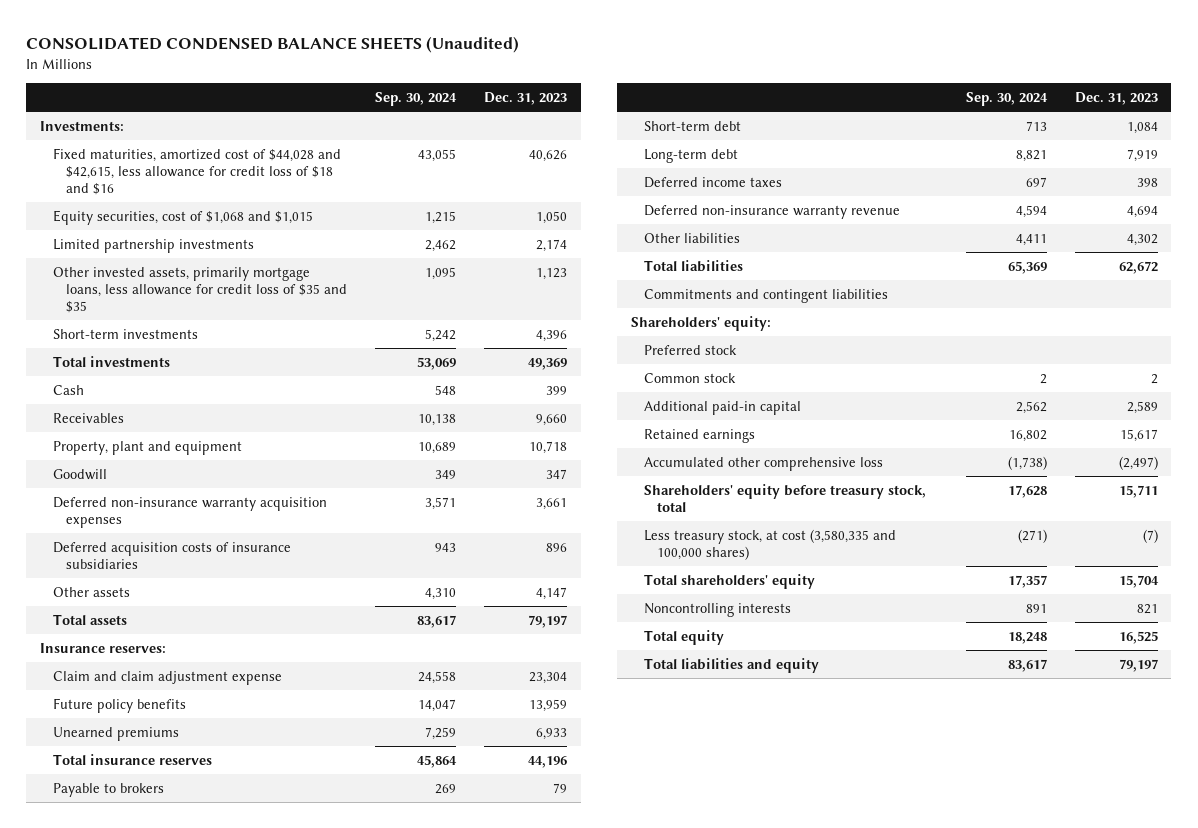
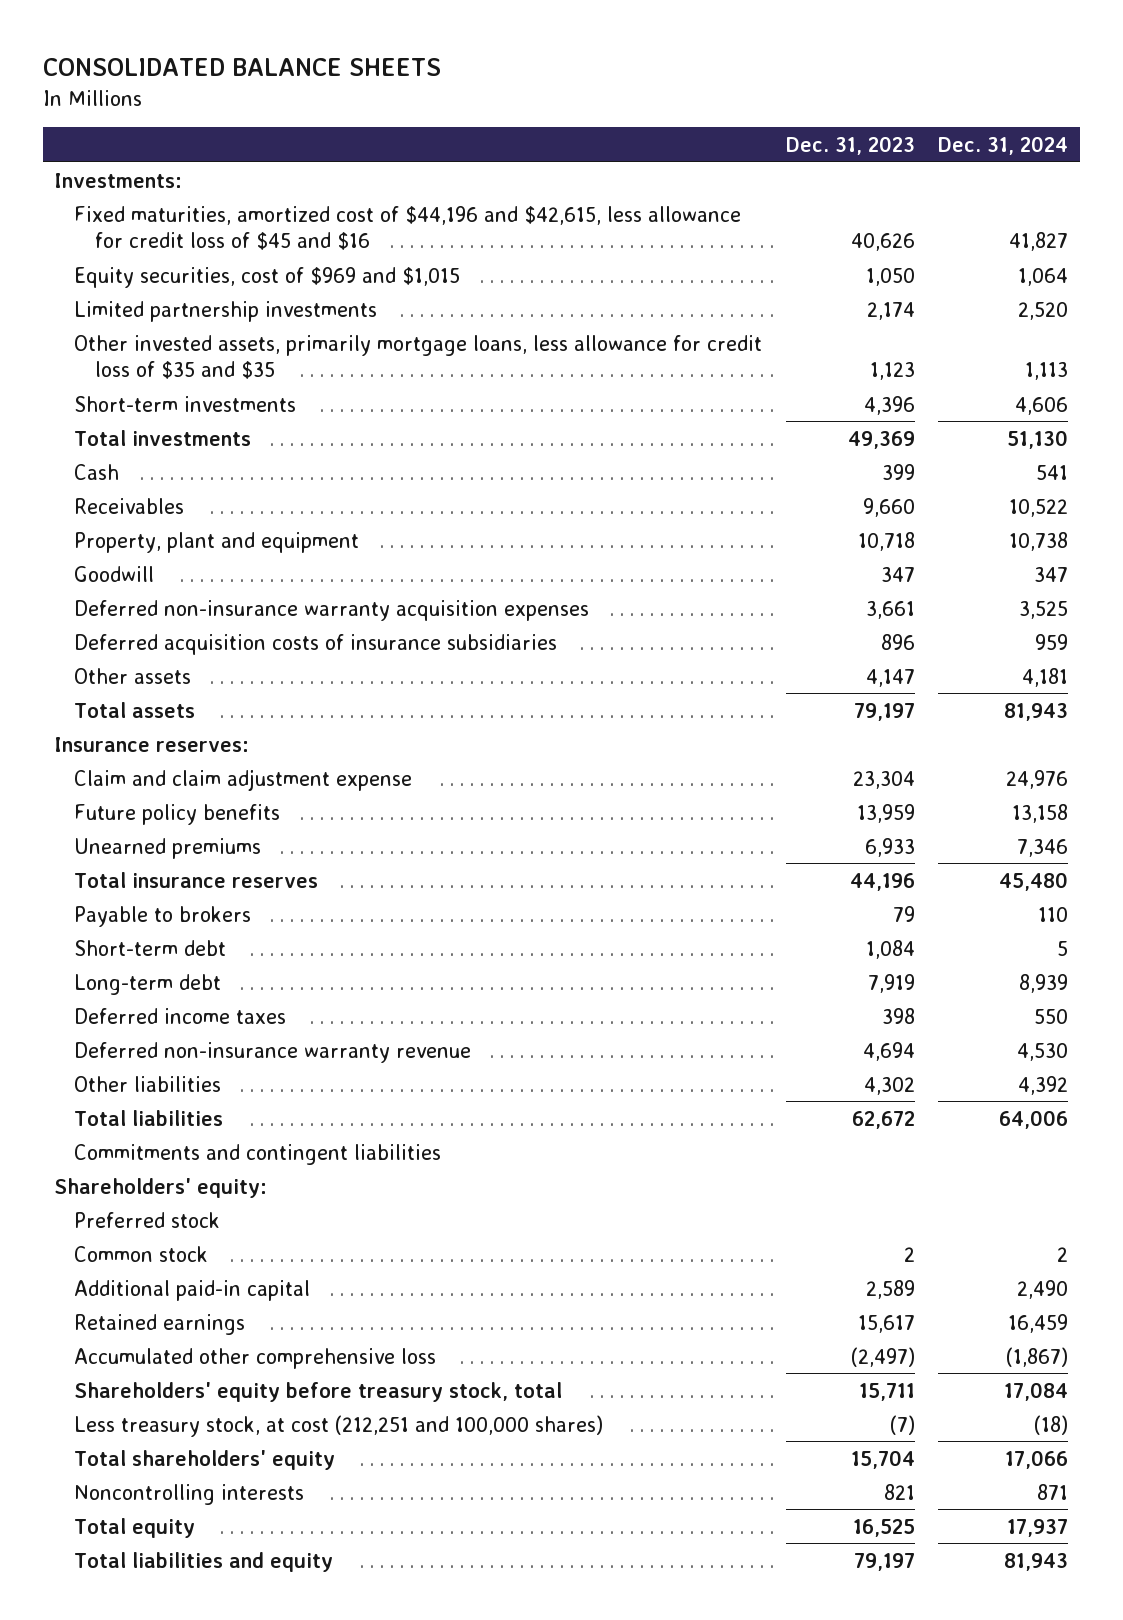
[26,36,520,54] CONSOLIDATED CONDENSED BALANCE SHEETS (Unaudited) -> [42,58,441,77] CONSOLIDATED BALANCE SHEETS
[375,92,458,107] Sep. 30, 2024 -> none
none -> [938,135,1069,155] Dec. 31, 2024
[53,147,342,196] Fixed maturities, amortized cost of $44,028 and $42,615, less allowance for credit loss of $18 and $16 -> [74,205,742,251] Fixed maturities, amortized cost of $44,196 and $42,615, less allowance for credit loss of $45 and $16
[53,209,314,225] Equity securities, cost of $1,068 and $1,015 -> [74,266,461,288] Equity securities, cost of $969 and $1,015
[644,528,897,560] Less treasury stock, at cost (3,580,335 and 100,000 shares) -> [74,1414,604,1437] Less treasury stock, at cost (212,251 and 100,000 shares)

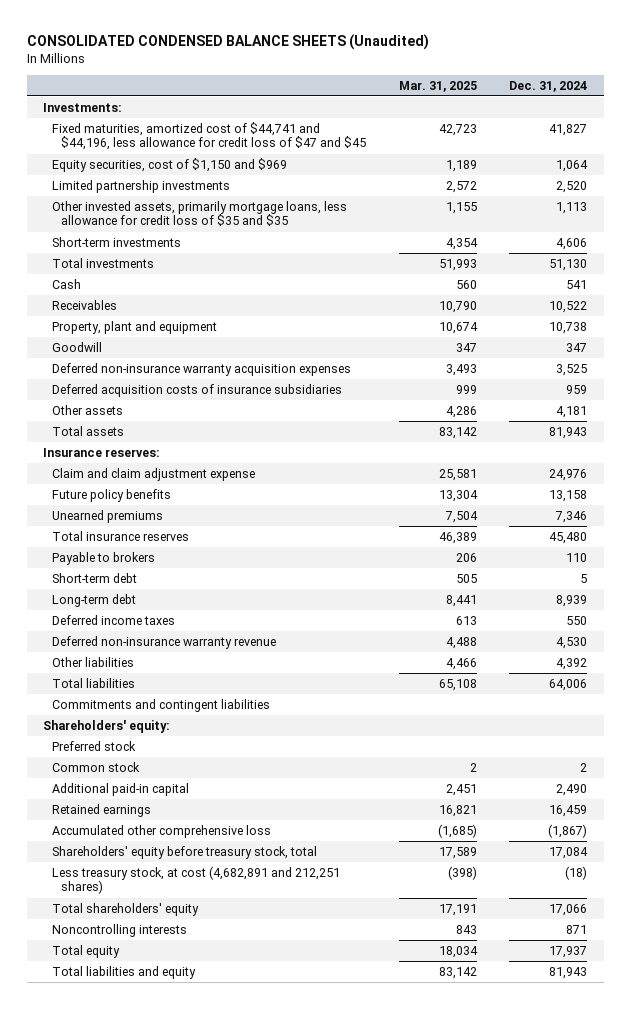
[42,58,441,77] CONSOLIDATED BALANCE SHEETS -> [26,34,429,51] CONSOLIDATED CONDENSED BALANCE SHEETS (Unaudited)
[785,135,915,155] Dec. 31, 2023 -> none
none -> [398,80,477,92] Mar. 31, 2025
[74,205,742,251] Fixed maturities, amortized cost of $44,196 and $42,615, less allowance for credit loss of $45 and $16 -> [52,121,366,151] Fixed maturities, amortized cost of $44,741 and $44,196, less allowance for credit loss of $47 and $45
[74,266,461,288] Equity securities, cost of $969 and $1,015 -> [52,157,288,172] Equity securities, cost of $1,150 and $969
[74,1414,604,1437] Less treasury stock, at cost (212,251 and 100,000 shares) -> [52,865,341,895] Less treasury stock, at cost (4,682,891 and 212,251 shares)

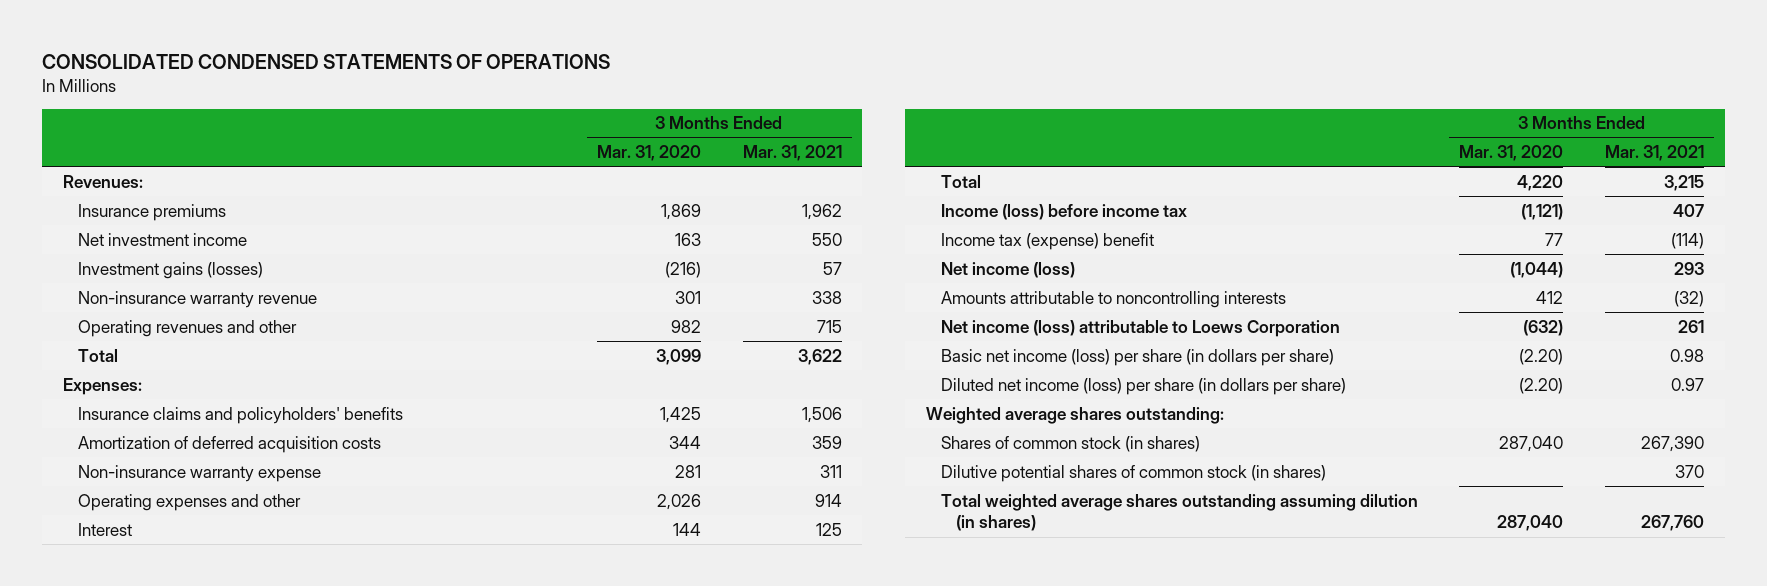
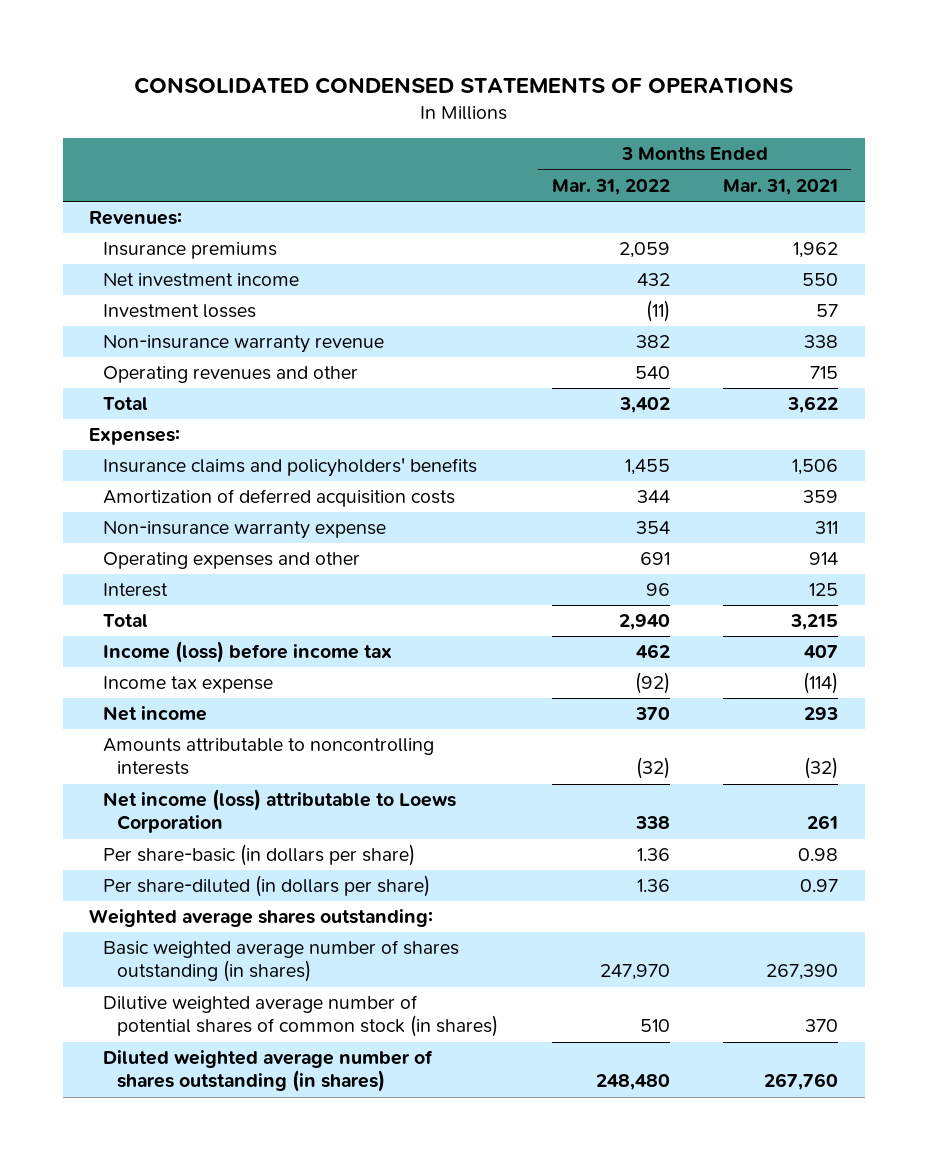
[596,145,701,162] Mar. 31, 2020 -> none
none -> [551,178,670,195] Mar. 31, 2022
[78,261,264,279] Investment gains (losses) -> [103,304,257,319] Investment losses
[940,232,1154,250] Income tax (expense) benefit -> [103,676,274,694] Income tax expense
[940,261,1075,278] Net income (loss) -> [103,706,208,722] Net income
[940,348,1334,366] Basic net income (loss) per share (in dollars per share) -> [103,844,416,867] Per share-basic (in dollars per share)
[940,377,1346,395] Diluted net income (loss) per share (in dollars per share) -> [103,875,431,898] Per share-diluted (in dollars per share)
[940,435,1200,452] Shares of common stock (in shares) -> [103,940,460,983] Basic weighted average number of shares outstanding (in shares)
[940,464,1326,482] Dilutive potential shares of common stock (in shares) -> [103,995,499,1038] Dilutive weighted average number of potential shares of common stock (in shares)
[940,493,1418,532] Total weighted average shares outstanding assuming dilution (in shares) -> [103,1050,434,1093] Diluted weighted average number of shares outstanding (in shares)

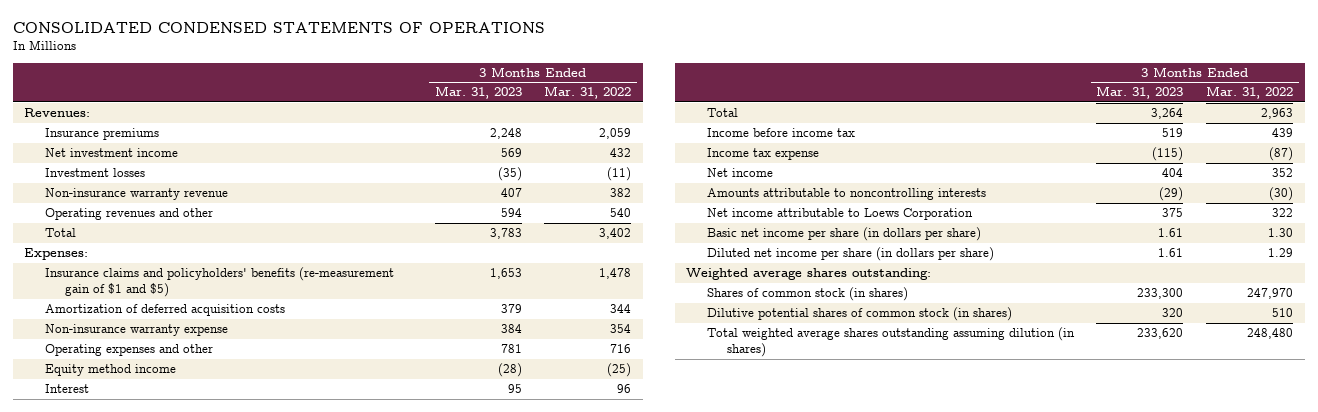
[722,178,838,195] Mar. 31, 2021 -> none
none -> [434,86,522,100] Mar. 31, 2023
[103,458,478,478] Insurance claims and policyholders' benefits -> [44,267,394,298] Insurance claims and policyholders' benefits (re-measurement gain of $1 and $5)
[624,459,670,476] 1,455 -> [599,268,632,280] 1,478
[639,552,670,566] 691 -> [610,344,632,354] 716
none -> [44,364,176,377] Equity method income
[618,614,670,631] 2,940 -> [1261,108,1294,120] 2,963
[103,641,393,664] Income (loss) before income tax -> [706,128,855,138] Income before income tax
[635,644,670,659] 462 -> [1272,128,1294,138] 439
[634,672,670,695] (92) -> [1269,147,1294,162] (87)
[634,707,670,721] 370 -> [1272,168,1294,178] 352
[635,757,670,780] (32) -> [1269,187,1294,202] (30)
[103,789,457,834] Net income (loss) attributable to Loews Corporation -> [706,208,973,221] Net income attributable to Loews Corporation
[634,816,670,830] 338 -> [1272,208,1294,218] 322
[103,844,416,867] Per share-basic (in dollars per share) -> [706,227,981,242] Basic net income per share (in dollars per share)
[636,848,670,862] 1.36 -> [1268,228,1294,238] 1.30
[103,875,431,898] Per share-diluted (in dollars per share) -> [706,247,994,262] Diluted net income per share (in dollars per share)
[636,879,670,893] 1.36 -> [1268,248,1294,258] 1.29
[103,940,460,983] Basic weighted average number of shares outstanding (in shares) -> [706,287,908,302] Shares of common stock (in shares)
[103,995,499,1038] Dilutive weighted average number of potential shares of common stock (in shares) -> [706,307,1012,322] Dilutive potential shares of common stock (in shares)
[103,1050,434,1093] Diluted weighted average number of shares outstanding (in shares) -> [706,327,1075,358] Total weighted average shares outstanding assuming dilution (in shares)

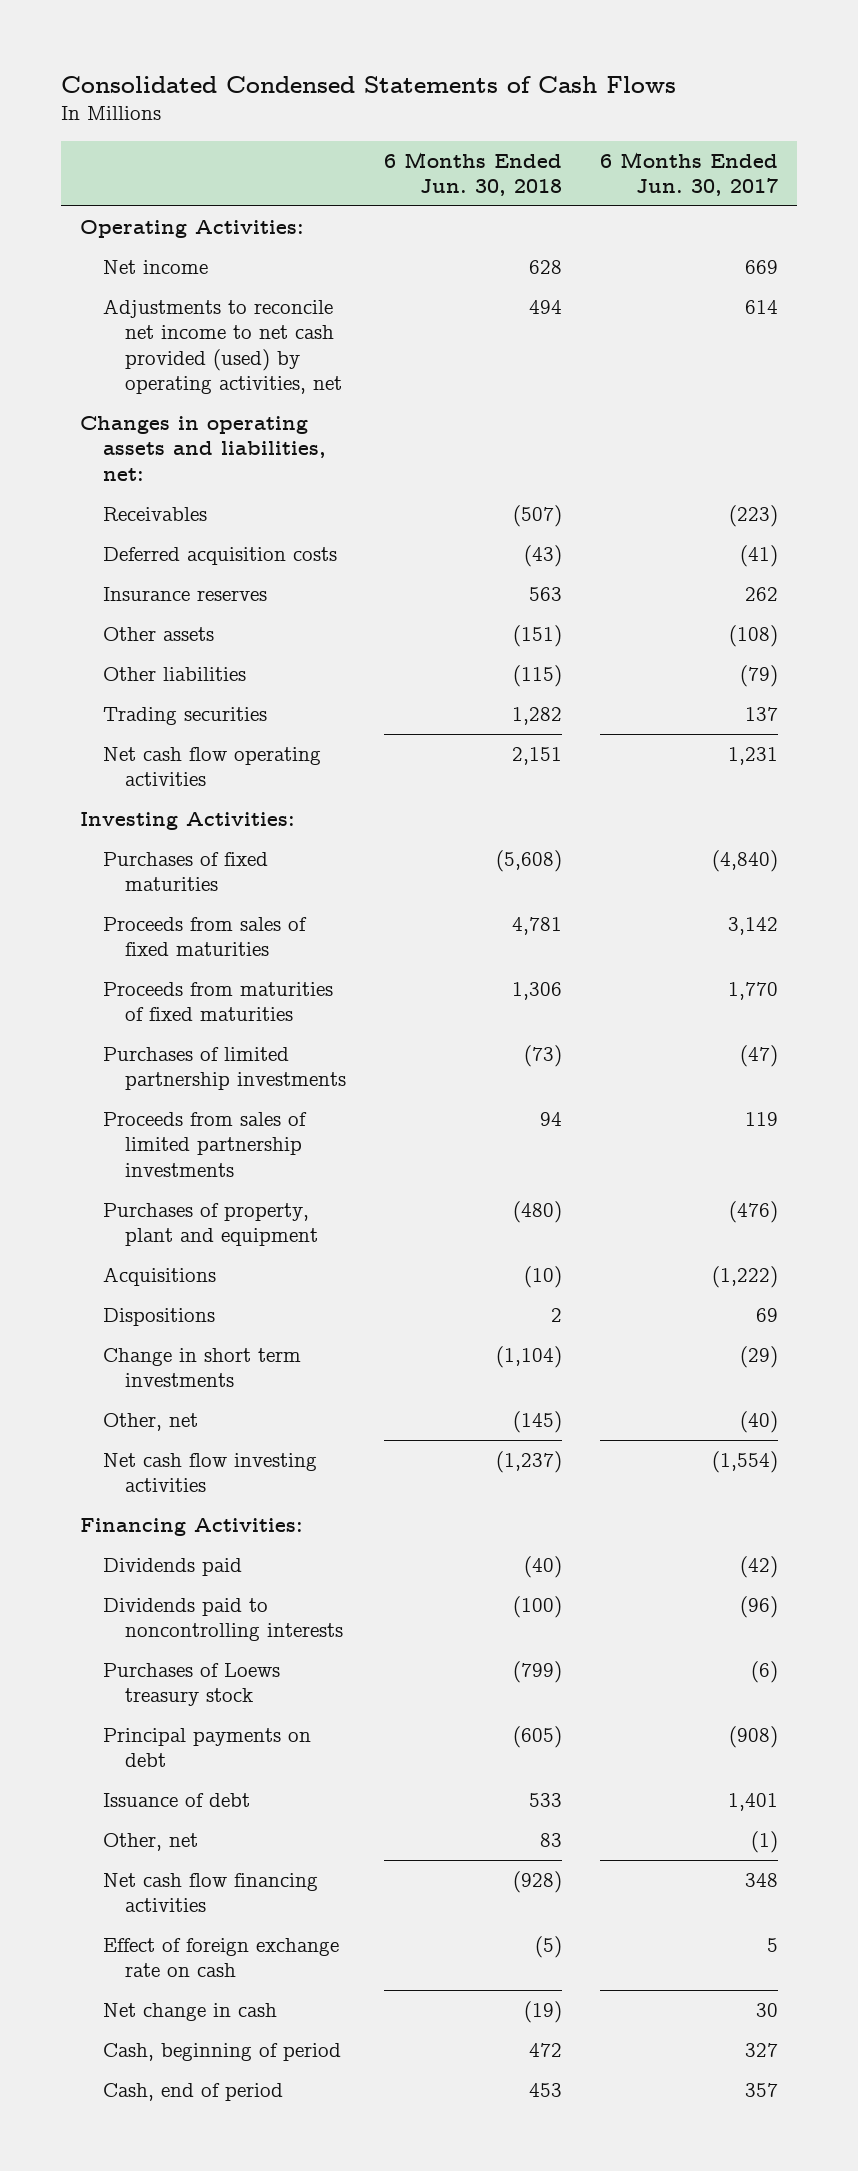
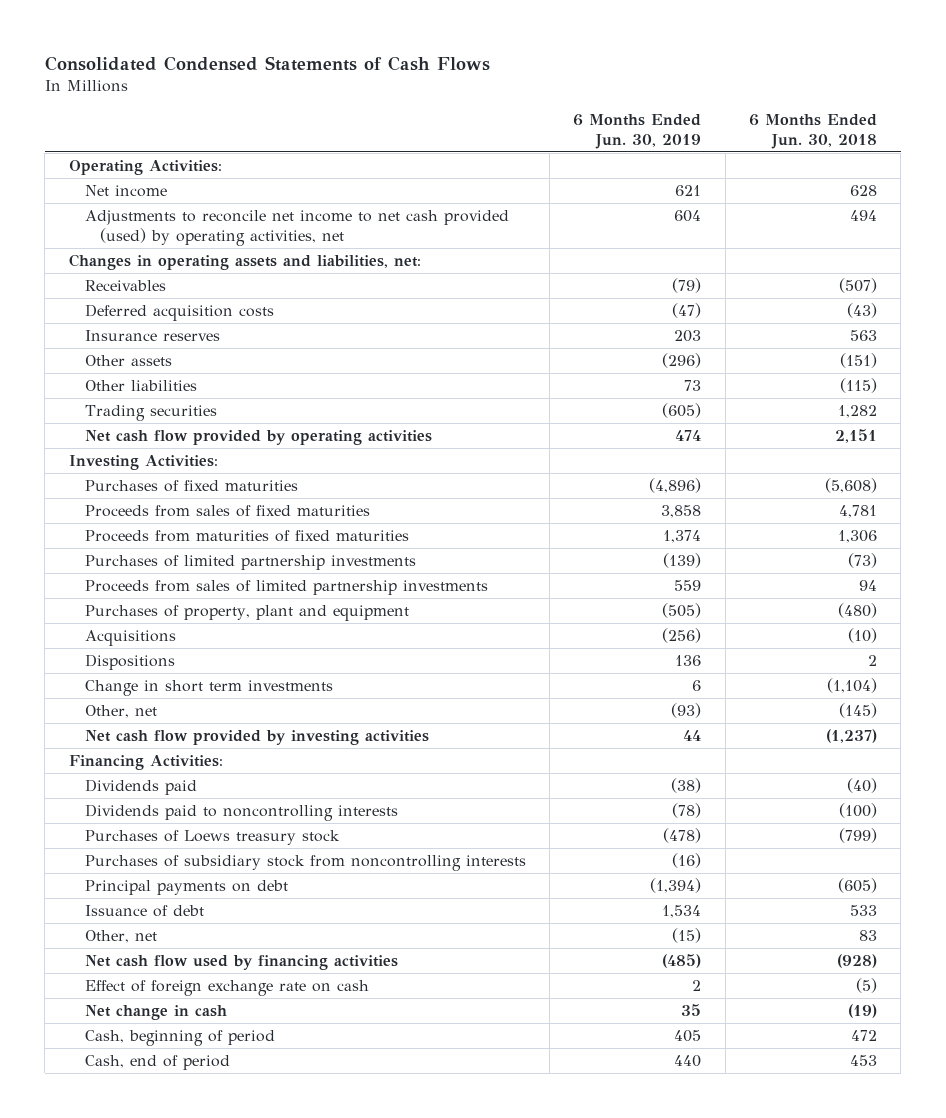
[599,151,778,197] 6 Months Ended Jun. 30, 2017 -> none
none -> [573,113,702,150] 6 Months Ended Jun. 30, 2019
[102,746,321,787] Net cash flow operating activities -> [84,429,432,445] Net cash flow provided by operating activities
[102,1452,317,1493] Net cash flow investing activities -> [84,729,429,745] Net cash flow provided by investing activities
none -> [84,854,526,871] Purchases of subsidiary stock from noncontrolling interests
[102,1872,318,1913] Net cash flow financing activities -> [84,954,398,970] Net cash flow used by financing activities

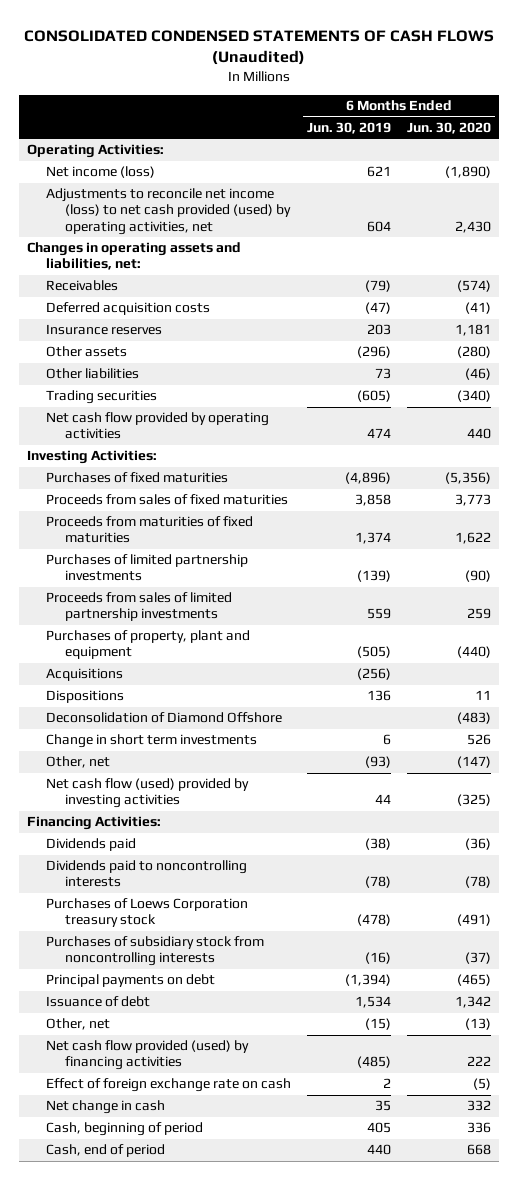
[44,55,490,71] Consolidated Condensed Statements of Cash Flows -> [24,29,495,66] CONSOLIDATED CONDENSED STATEMENTS OF CASH FLOWS (Unaudited)
[748,113,877,150] 6 Months Ended Jun. 30, 2018 -> none
none -> [407,121,492,134] Jun. 30, 2020
[84,184,167,197] Net income -> [45,166,155,179] Net income (loss)
[84,209,509,247] Adjustments to reconcile net income to net cash provided (used) by operating activities, net -> [45,188,291,235] Adjustments to reconcile net income (loss) to net cash provided (used) by operating activities, net
none -> [45,712,282,724] Deconsolidation of Diamond Offshore
[84,729,429,745] Net cash flow provided by investing activities -> [45,778,249,809] Net cash flow (used) provided by investing activities
[84,829,340,845] Purchases of Loews treasury stock -> [45,898,248,928] Purchases of Loews Corporation treasury stock
[84,954,398,970] Net cash flow used by financing activities -> [45,1040,249,1071] Net cash flow provided (used) by financing activities

